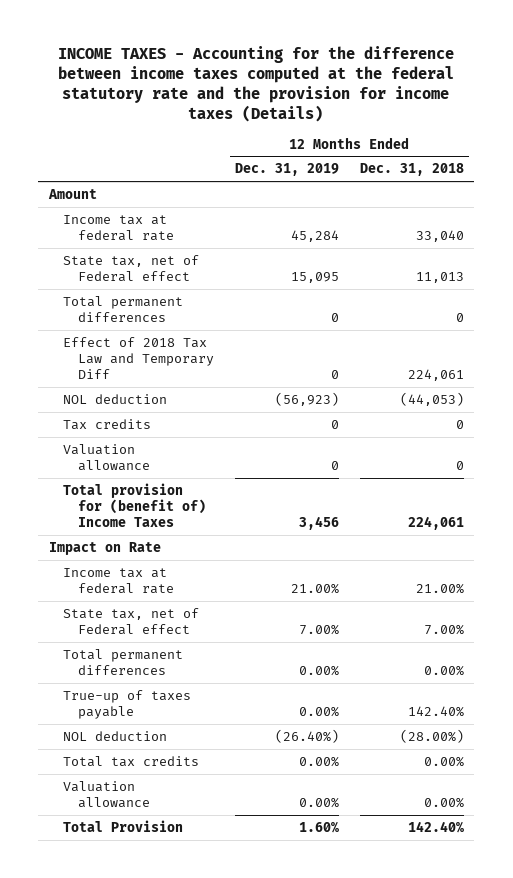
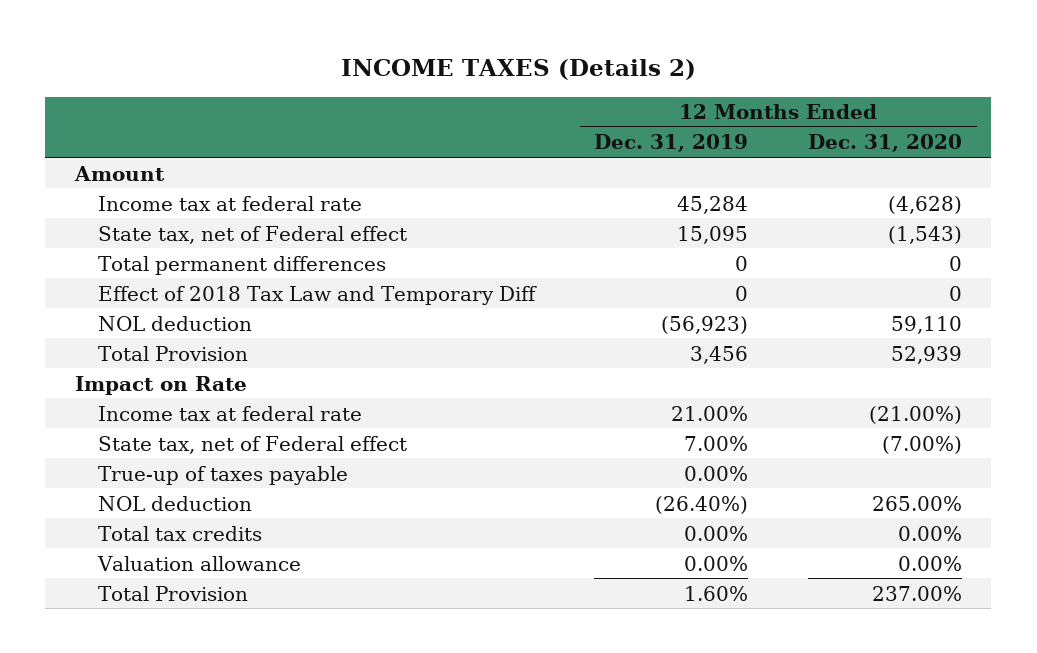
[58,45,455,122] INCOME TAXES - Accounting for the difference between income taxes computed at the federal statutory rate and the provision for income taxes (Details) -> [341,59,697,81] INCOME TAXES (Details 2)
[359,163,464,177] Dec. 31, 2018 -> none
none -> [807,134,962,153] Dec. 31, 2020
[63,418,152,430] Tax credits -> none
[63,443,151,472] Valuation allowance -> none
[63,482,207,528] Total provision for (benefit of) Income Taxes -> [98,345,249,361] Total Provision
[63,648,184,676] Total permanent differences -> none

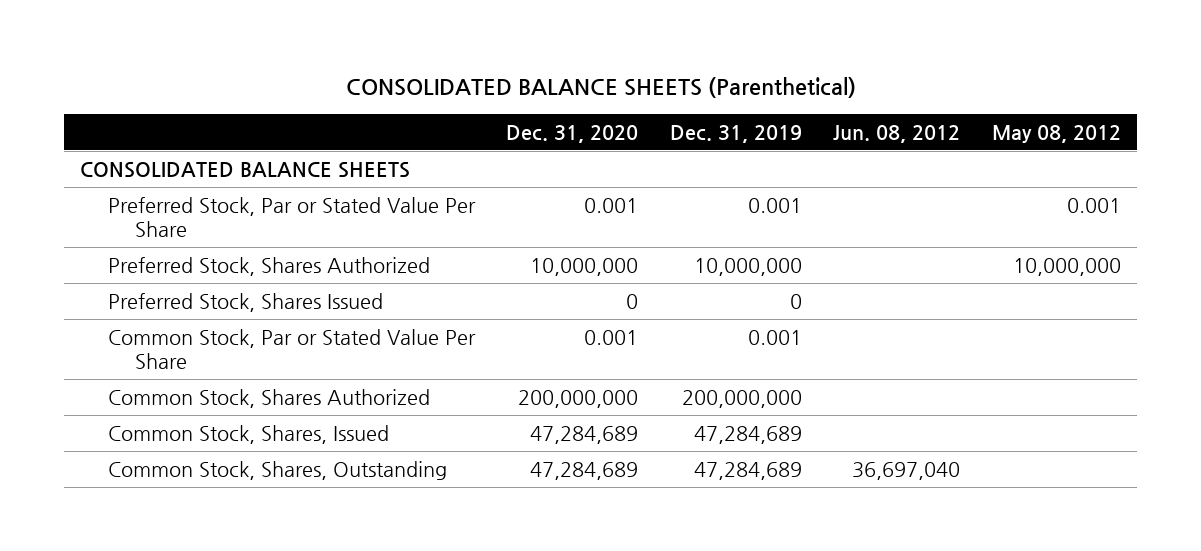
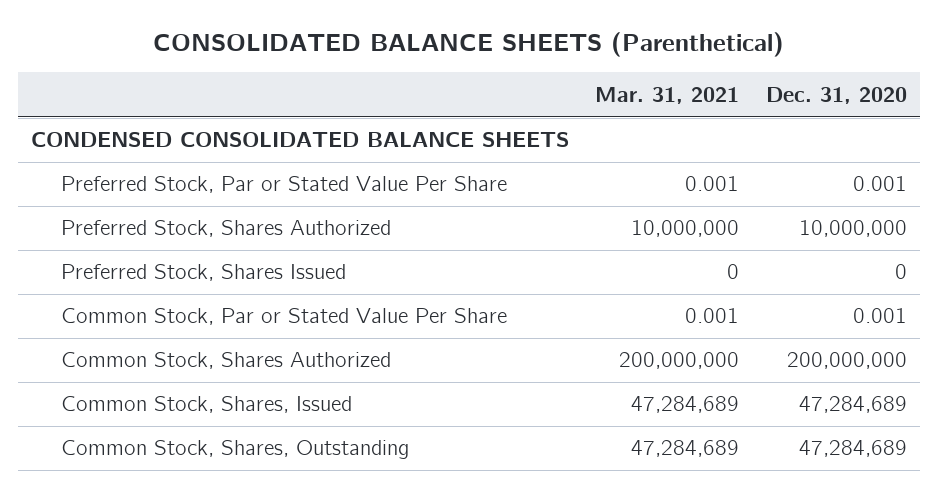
[669,124,802,143] Dec. 31, 2019 -> none
[833,124,961,143] Jun. 08, 2012 -> none
[992,124,1122,143] May 08, 2012 -> none
none -> [595,86,740,104] Mar. 31, 2021
[80,161,411,178] CONSOLIDATED BALANCE SHEETS -> [30,132,569,148] CONDENSED CONSOLIDATED BALANCE SHEETS

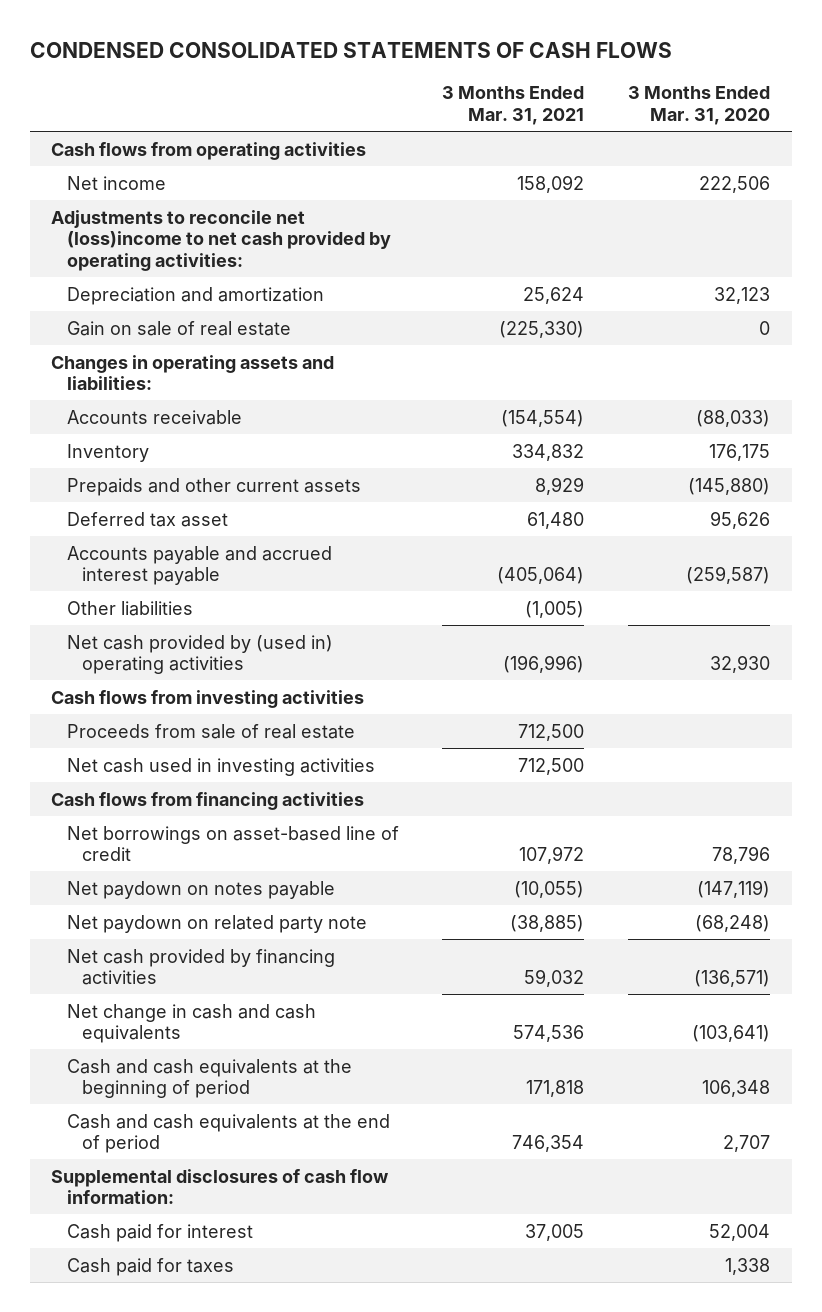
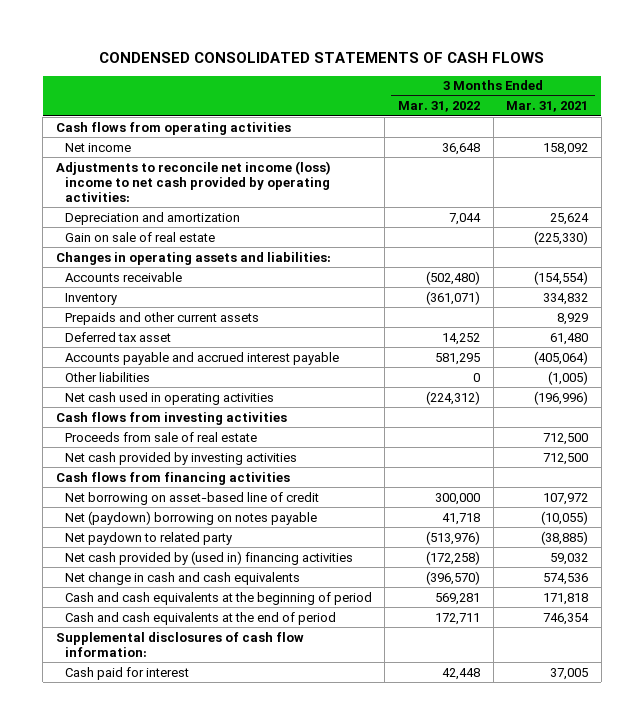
[628,86,771,125] 3 Months Ended Mar. 31, 2020 -> none
none -> [397,101,480,113] Mar. 31, 2022
[51,209,391,271] Adjustments to reconcile net (loss)income to net cash provided by operating activities: -> [55,160,331,202] Adjustments to reconcile net income (loss) income to net cash provided by operating activities:
[66,634,333,675] Net cash provided by (used in) operating activities -> [64,391,274,405] Net cash used in operating activities
[66,757,375,776] Net cash used in investing activities -> [64,451,297,465] Net cash provided by investing activities
[66,825,399,862] Net borrowings on asset-based line of credit -> [64,491,319,505] Net borrowing on asset-based line of credit
[66,880,335,899] Net paydown on notes payable -> [64,510,317,525] Net (paydown) borrowing on notes payable
[66,914,367,933] Net paydown on related party note -> [64,531,232,545] Net paydown to related party
[66,948,335,986] Net cash provided by financing activities -> [64,550,353,565] Net cash provided by (used in) financing activities
[66,1257,234,1276] Cash paid for taxes -> none

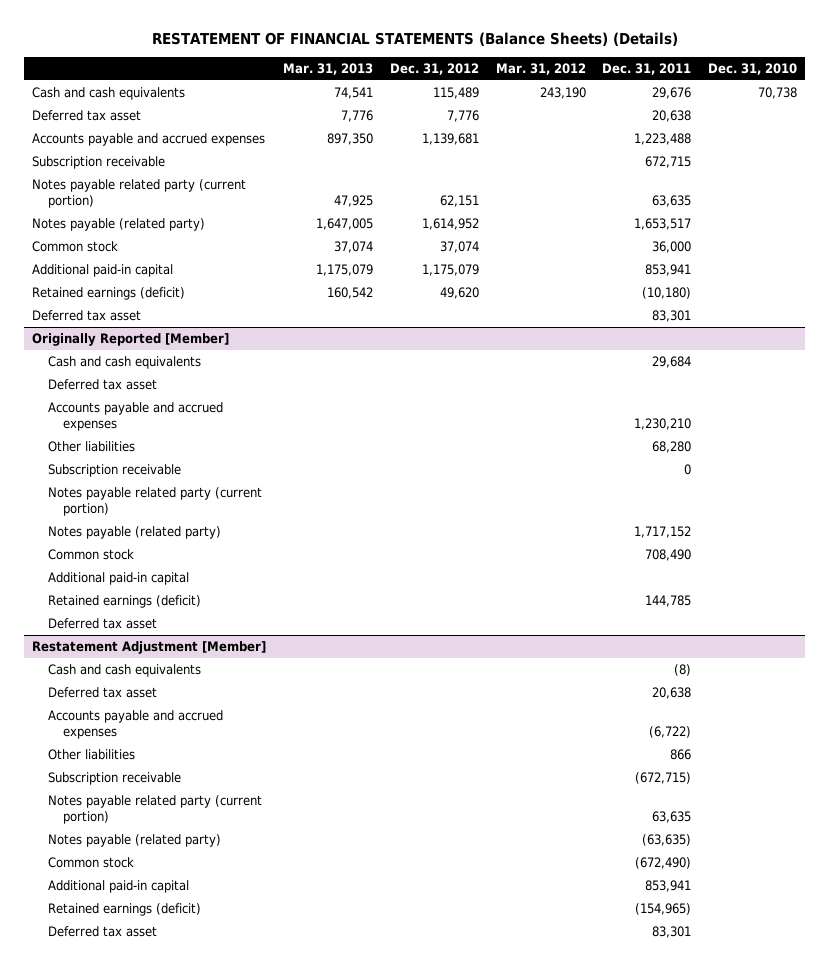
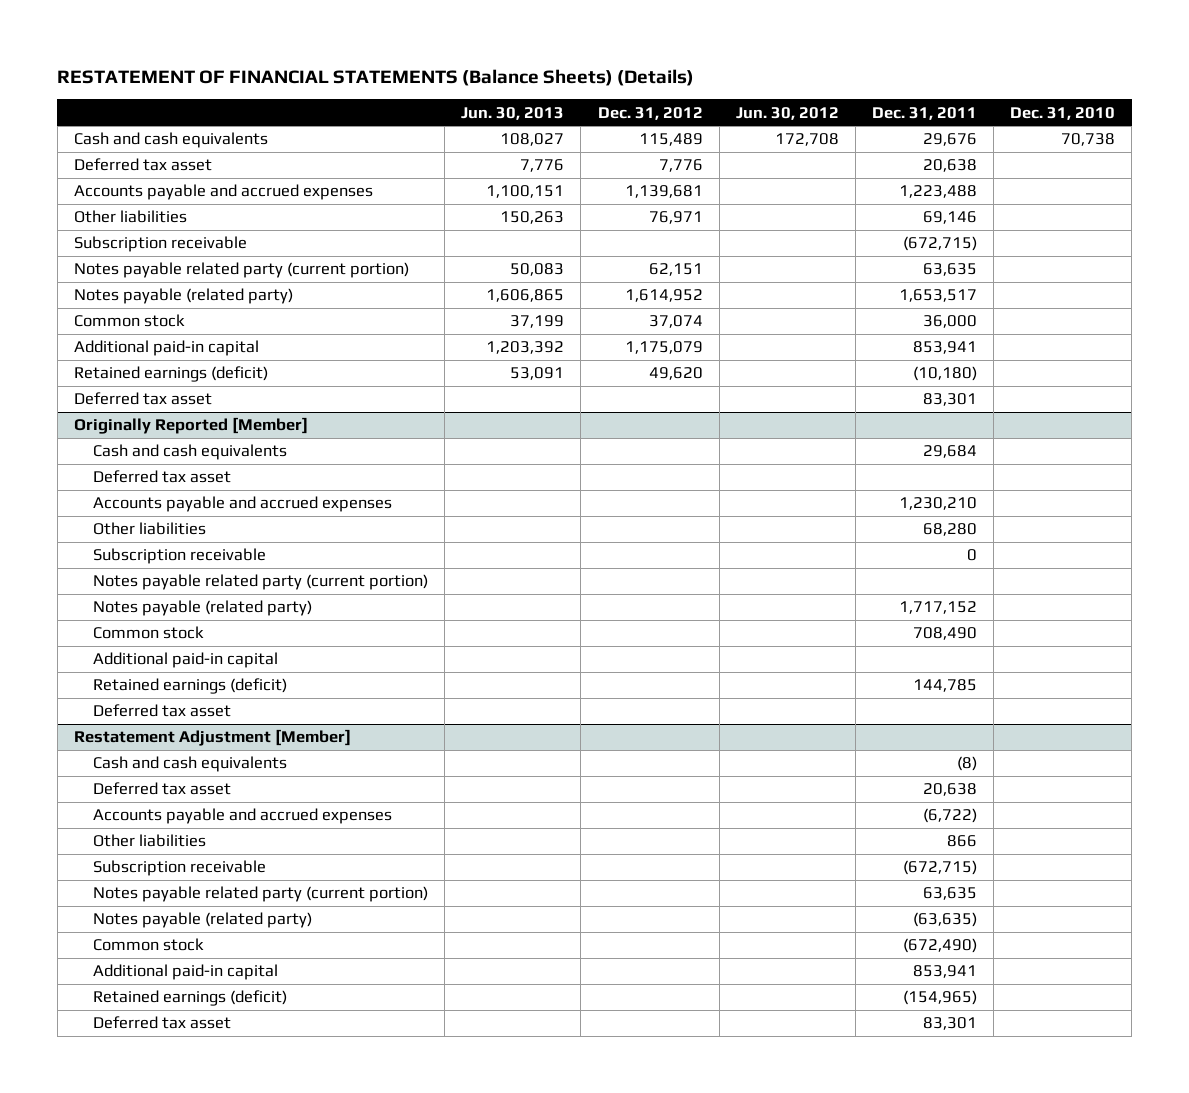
[283,63,374,76] Mar. 31, 2013 -> none
[495,63,586,76] Mar. 31, 2012 -> none
none -> [461,106,565,120] Jun. 30, 2013
none -> [735,106,839,120] Jun. 30, 2012
none -> [73,210,187,224] Other liabilities
[645,156,692,169] 672,715 -> [903,236,978,252] (672,715)

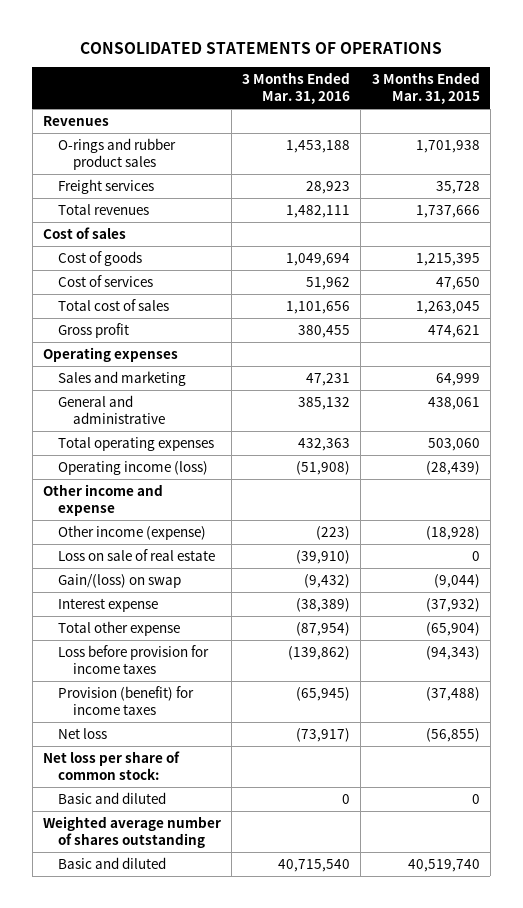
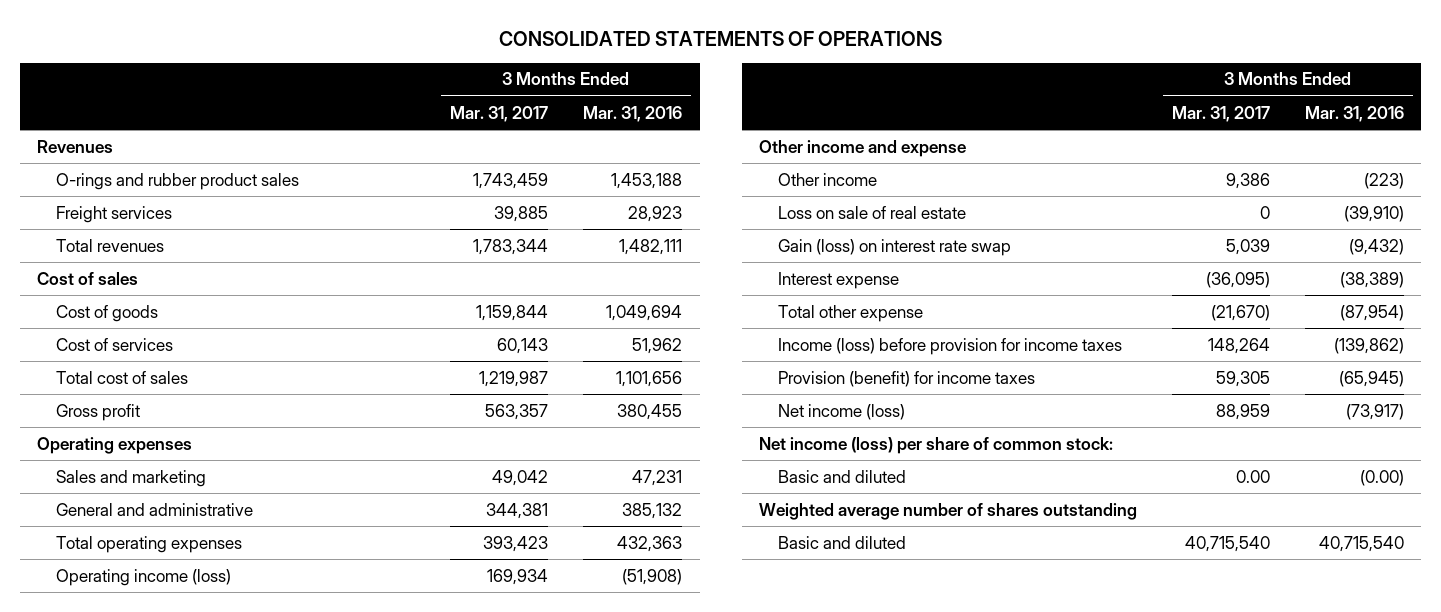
[371,71,480,105] 3 Months Ended Mar. 31, 2015 -> none
none -> [450,105,549,122] Mar. 31, 2017
[58,524,207,540] Other income (expense) -> [778,172,878,186] Other income
[58,573,182,588] Gain/(loss) on swap -> [778,238,1012,256] Gain (loss) on interest rate swap
[58,644,210,675] Loss before provision for income taxes -> [778,337,1123,355] Income (loss) before provision for income taxes
[58,727,108,739] Net loss -> [778,403,906,420] Net income (loss)
[42,750,180,781] Net loss per share of common stock: -> [759,436,1114,454] Net income (loss) per share of common stock:
[342,793,351,804] 0 -> [1359,469,1404,486] (0.00)

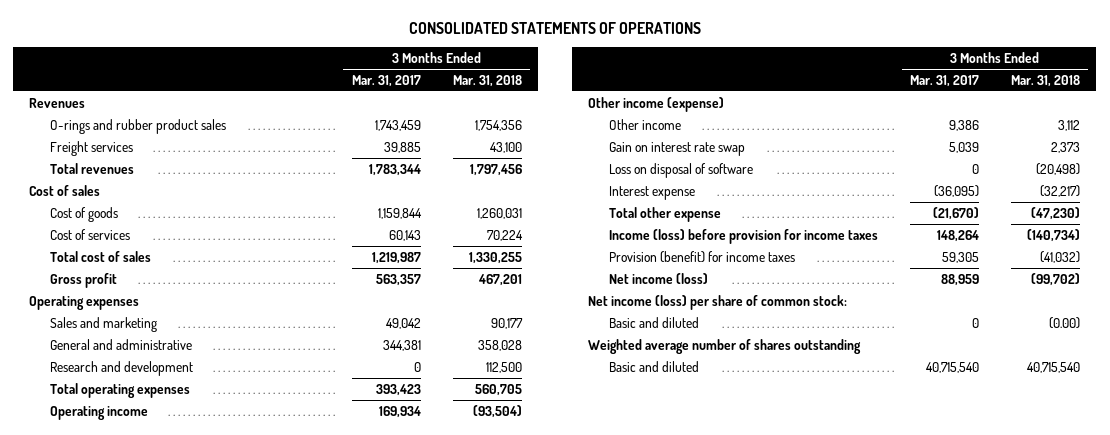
[583,105,683,122] Mar. 31, 2016 -> none
none -> [452,74,522,87] Mar. 31, 2018
none -> [50,360,194,376] Research and development
[56,568,232,586] Operating income (loss) -> [50,405,149,420] Operating income
[759,139,967,157] Other income and expense -> [587,96,724,112] Other income (expense)
[778,205,967,219] Loss on sale of real estate -> none
[778,238,1012,256] Gain (loss) on interest rate swap -> [608,141,745,156] Gain on interest rate swap
none -> [608,162,753,178] Loss on disposal of software
[1235,469,1270,483] 0.00 -> [972,317,980,328] 0

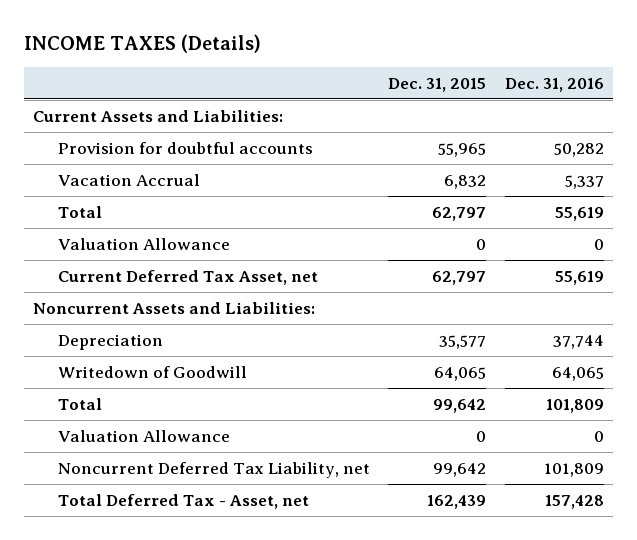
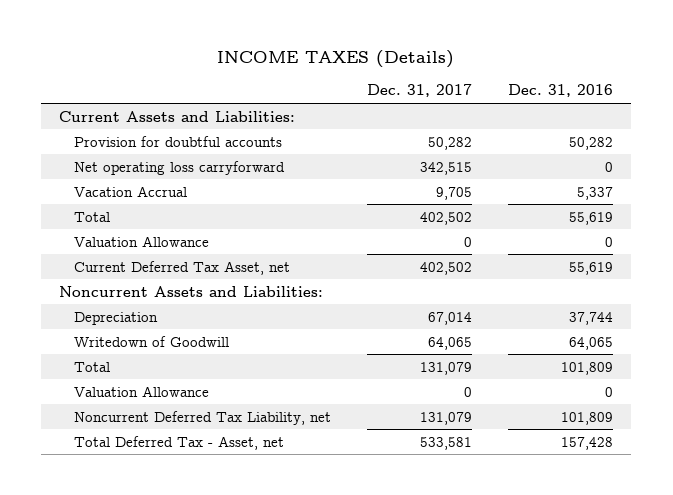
[388,77,487,92] Dec. 31, 2015 -> none
none -> [367,84,473,98] Dec. 31, 2017
none -> [74,160,286,175] Net operating loss carryforward

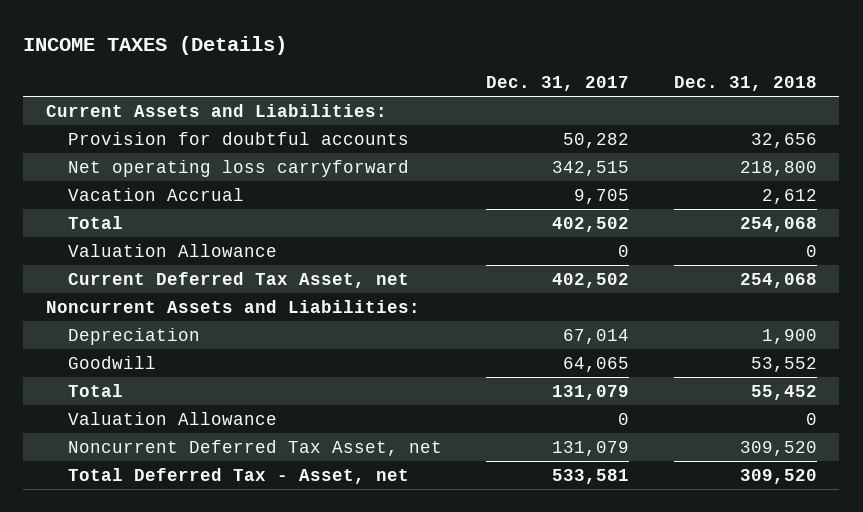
[508,84,614,98] Dec. 31, 2016 -> none
none -> [673,76,817,92] Dec. 31, 2018
[74,335,230,347] Writedown of Goodwill -> [67,355,156,369] Goodwill
[74,410,332,425] Noncurrent Deferred Tax Liability, net -> [67,439,442,456] Noncurrent Deferred Tax Asset, net

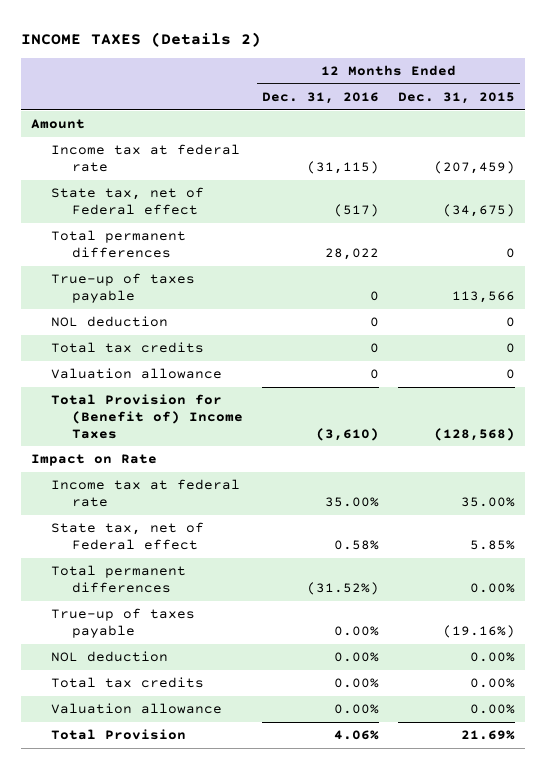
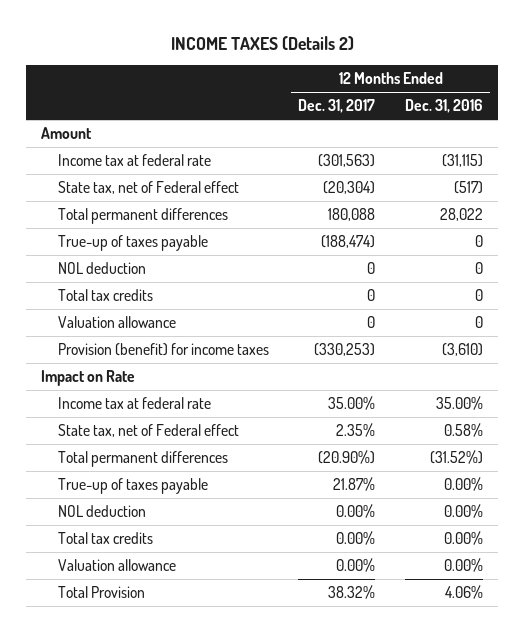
[398,92,516,105] Dec. 31, 2015 -> none
none -> [298,99,376,114] Dec. 31, 2017
[51,394,243,439] Total Provision for (Benefit of) Income Taxes -> [57,343,269,357] Provision (benefit) for income taxes

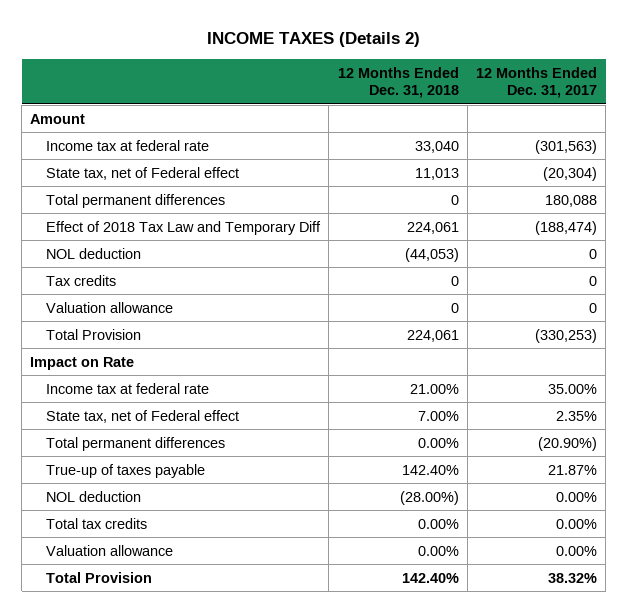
[404,99,483,114] Dec. 31, 2016 -> none
none -> [337,66,459,99] 12 Months Ended Dec. 31, 2018
[57,235,208,252] True-up of taxes payable -> [46,220,322,235] Effect of 2018 Tax Law and Temporary Diff
[57,289,153,302] Total tax credits -> [46,274,117,286] Tax credits
[57,343,269,357] Provision (benefit) for income taxes -> [46,328,142,340] Total Provision

